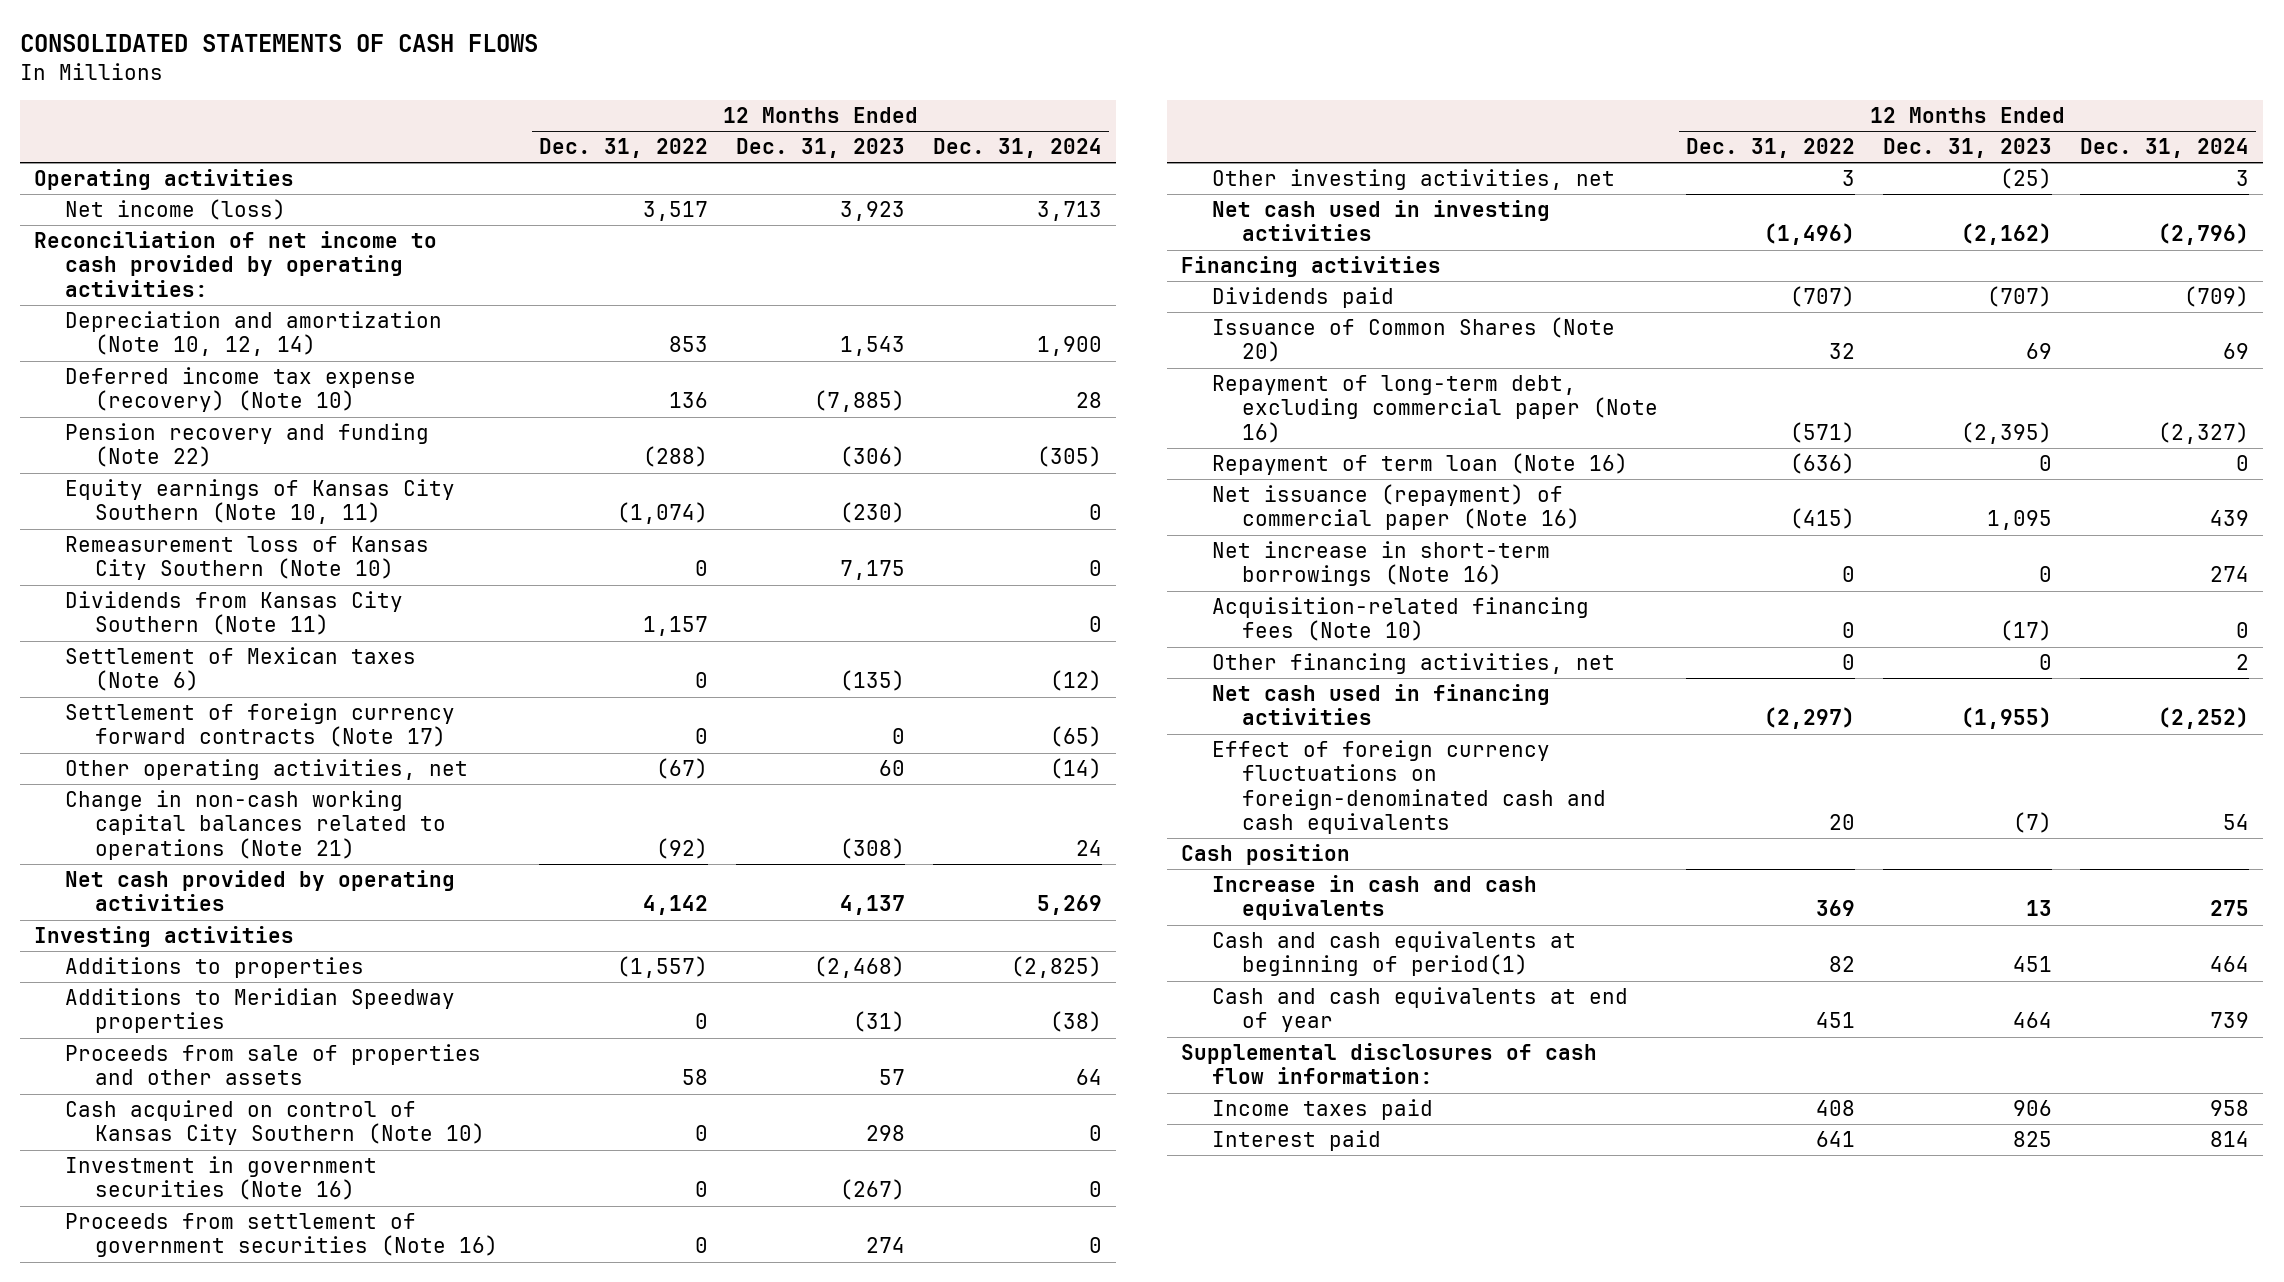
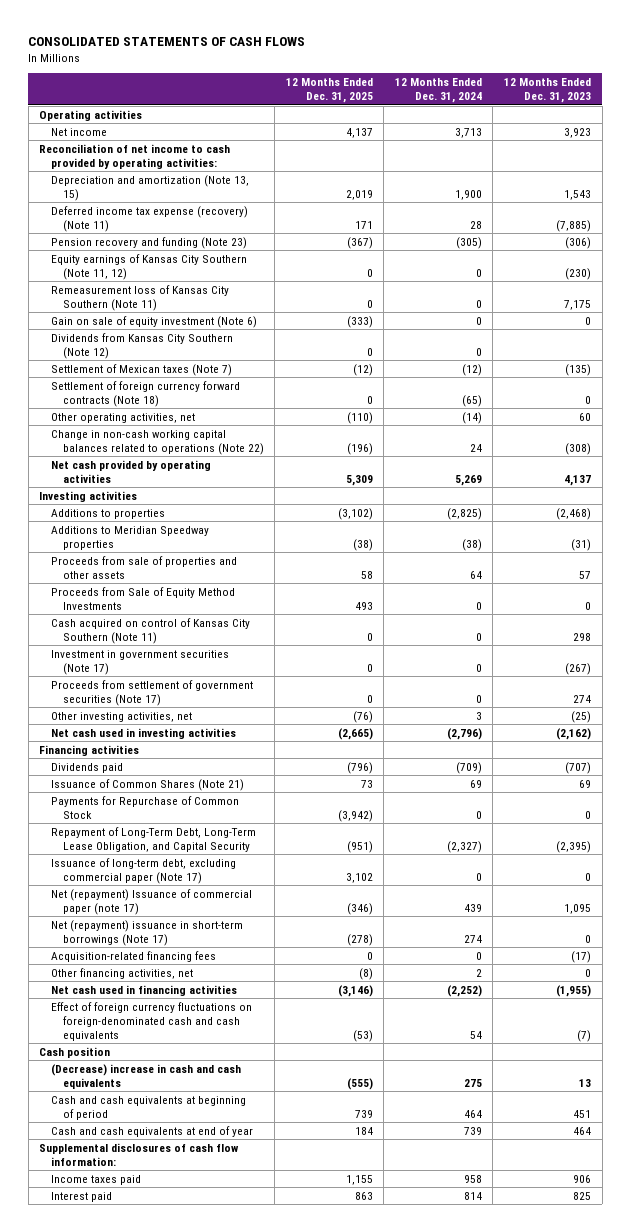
[539,138,709,159] Dec. 31, 2022 -> none
none -> [285,78,373,104] 12 Months Ended Dec. 31, 2025
[64,198,286,220] Net income (loss) -> [50,127,107,136] Net income
[64,310,442,357] Depreciation and amortization (Note 10, 12, 14) -> [50,174,249,201] Depreciation and amortization (Note 13, 15)
[64,366,416,413] Deferred income tax expense (recovery) (Note 10) -> [50,205,248,232] Deferred income tax expense (recovery) (Note 11)
[64,422,429,468] Pension recovery and funding (Note 22) -> [50,236,247,249] Pension recovery and funding (Note 23)
[64,478,455,525] Equity earnings of Kansas City Southern (Note 10, 11) -> [50,253,247,280] Equity earnings of Kansas City Southern (Note 11, 12)
[64,535,429,581] Remeasurement loss of Kansas City Southern (Note 10) -> [50,284,229,311] Remeasurement loss of Kansas City Southern (Note 11)
none -> [50,315,257,328] Gain on sale of equity investment (Note 6)
[64,590,403,636] Dividends from Kansas City Southern (Note 11) -> [50,332,233,359] Dividends from Kansas City Southern (Note 12)
[64,646,416,692] Settlement of Mexican taxes (Note 6) -> [50,363,232,376] Settlement of Mexican taxes (Note 7)
[64,702,455,748] Settlement of foreign currency forward contracts (Note 17) -> [50,380,240,407] Settlement of foreign currency forward contracts (Note 18)
[64,789,447,860] Change in non-cash working capital balances related to operations (Note 21) -> [50,429,264,455] Change in non-cash working capital balances related to operations (Note 22)
none -> [50,586,235,610] Proceeds from Sale of Equity Method Investments
[64,1099,486,1146] Cash acquired on control of Kansas City Southern (Note 10) -> [50,617,250,644] Cash acquired on control of Kansas City Southern (Note 11)
[64,1155,377,1201] Investment in government securities (Note 16) -> [50,649,229,675] Investment in government securities (Note 17)
[64,1212,499,1258] Proceeds from settlement of government securities (Note 16) -> [50,679,253,706] Proceeds from settlement of government securities (Note 17)
[1211,452,1628,475] Repayment of term loan (Note 16) -> none
[1211,316,1615,363] Issuance of Common Shares (Note 20) -> [50,778,244,791] Issuance of Common Shares (Note 21)
none -> [50,795,239,819] Payments for Repurchase of Common Stock
[1211,374,1659,443] Repayment of long-term debt, excluding commercial paper (Note 16) -> [50,826,256,852] Repayment of Long-Term Debt, Long-Term Lease Obligation, and Capital Security
none -> [50,857,236,884] Issuance of long-term debt, excluding commercial paper (Note 17)
[1211,483,1581,531] Net issuance (repayment) of commercial paper (Note 16) -> [50,888,252,915] Net (repayment) Issuance of commercial paper (note 17)
[1211,540,1550,587] Net increase in short-term borrowings (Note 16) -> [50,919,243,946] Net (repayment) issuance in short-term borrowings (Note 17)
[1211,596,1589,642] Acquisition-related financing fees (Note 10) -> [50,950,216,962] Acquisition-related financing fees
[1211,874,1537,921] Increase in cash and cash equivalents -> [50,1063,241,1089] (Decrease) increase in cash and cash equivalents
[1211,930,1576,977] Cash and cash equivalents at beginning of period(1) -> [50,1095,246,1120] Cash and cash equivalents at beginning of period

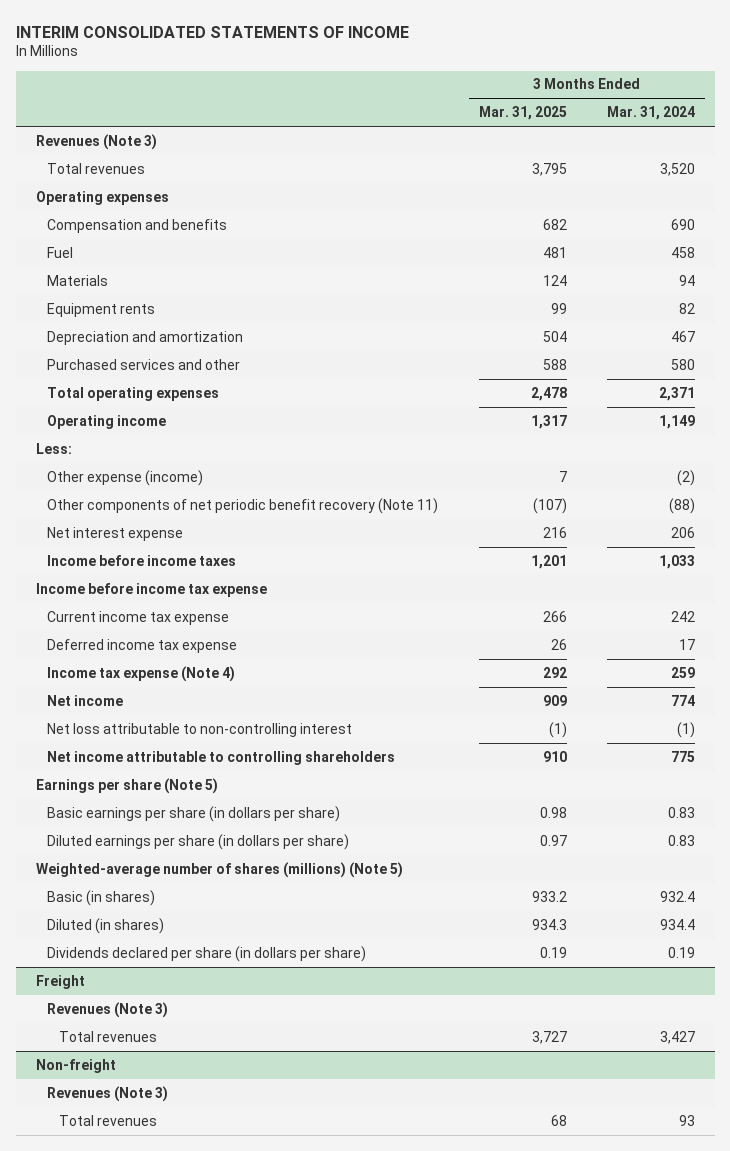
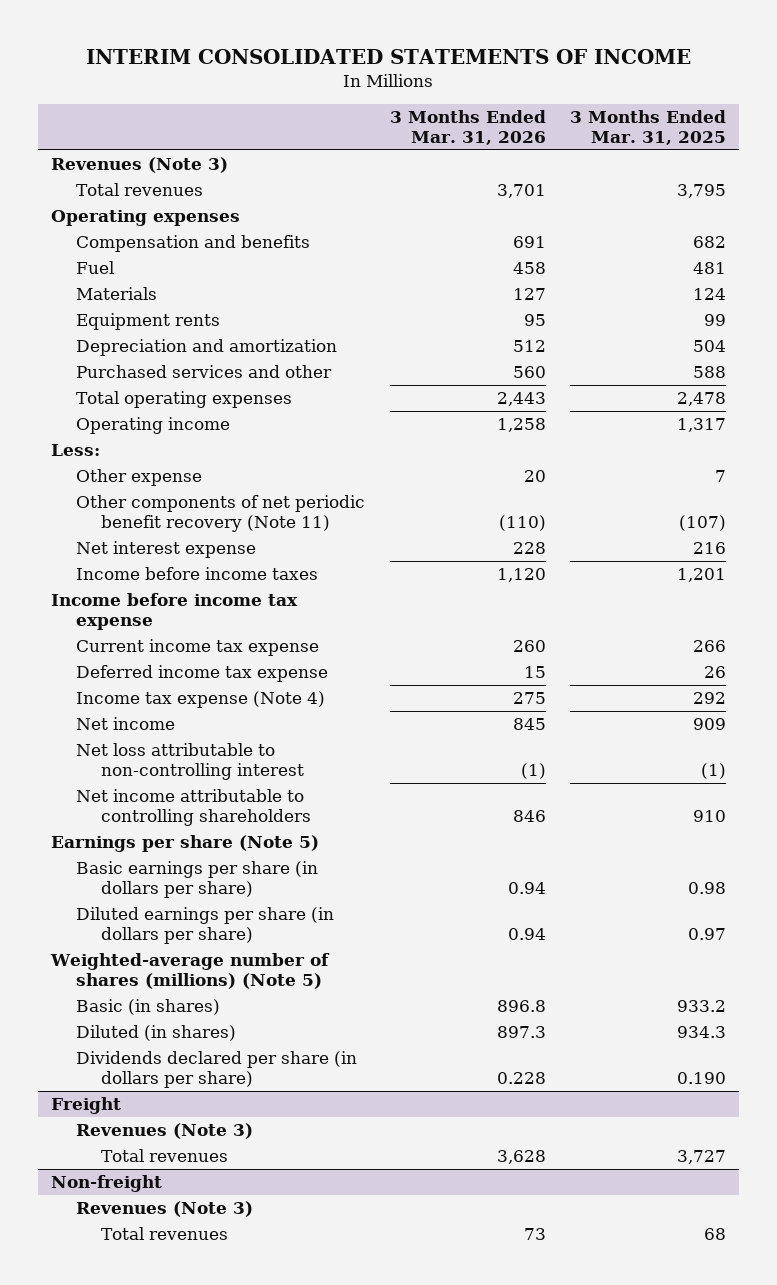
[606,106,695,121] Mar. 31, 2024 -> none
none -> [389,110,546,145] 3 Months Ended Mar. 31, 2026
[47,469,204,486] Other expense (income) -> [75,469,202,487] Other expense
[539,946,567,958] 0.19 -> [677,1072,727,1085] 0.190

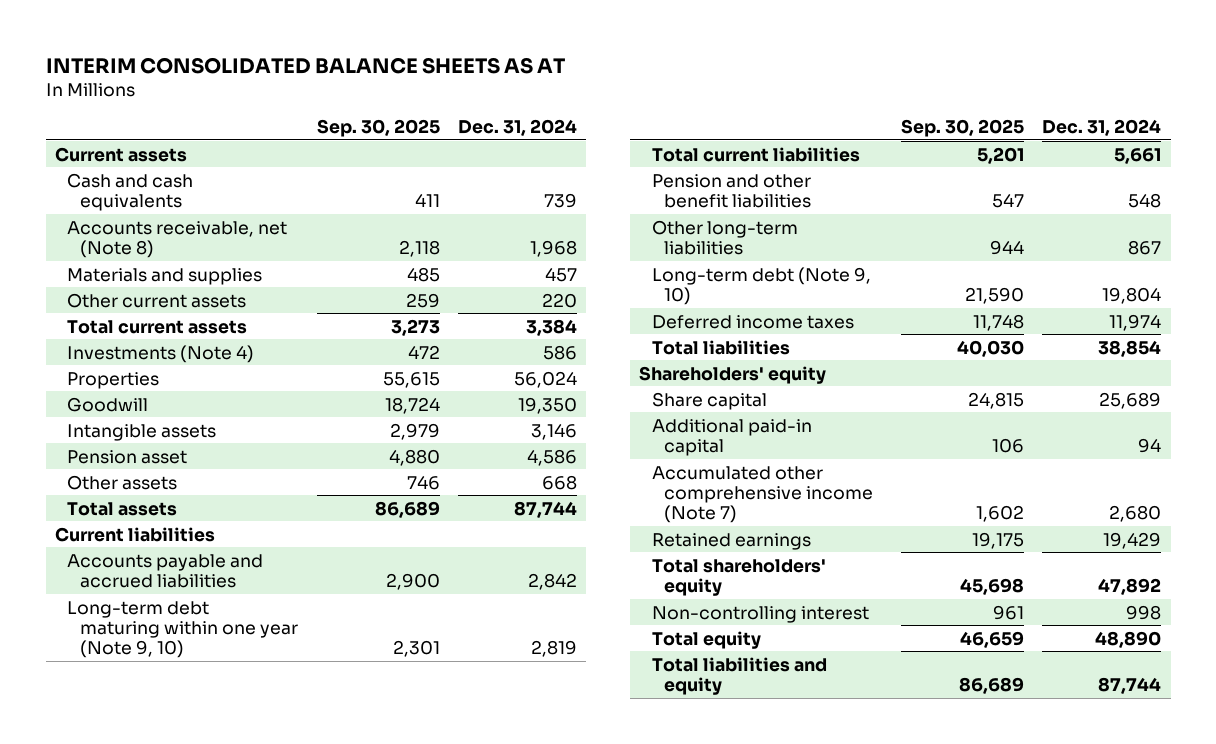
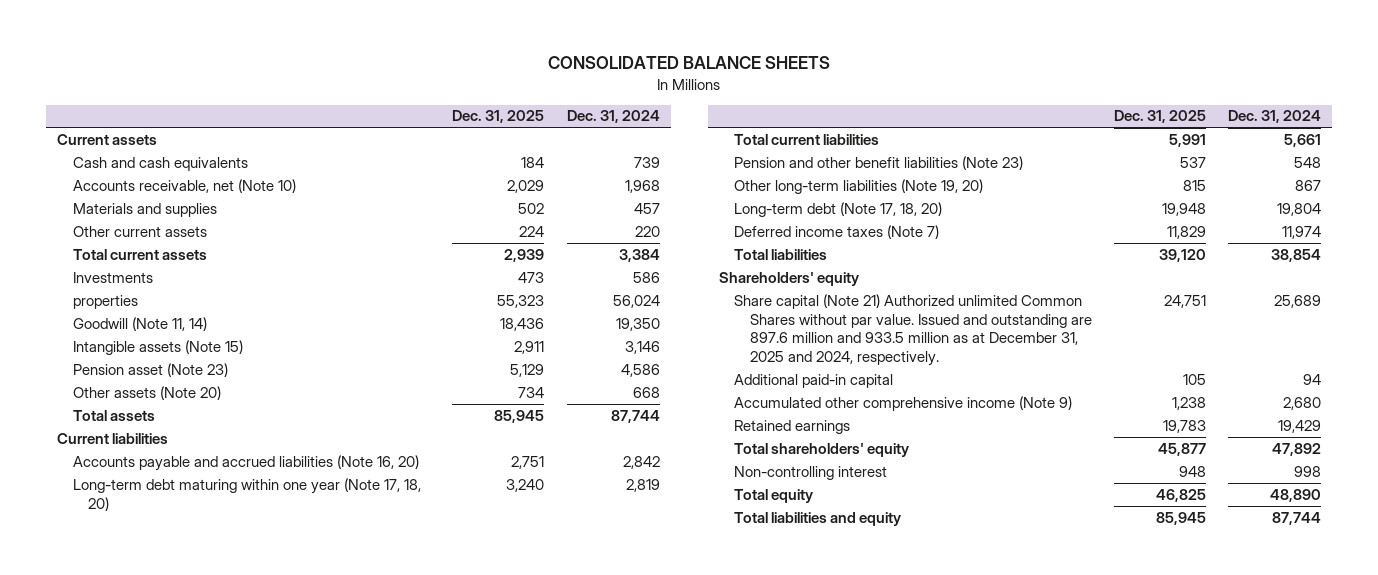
[45,56,565,74] INTERIM CONSOLIDATED BALANCE SHEETS AS AT -> [548,56,831,70] CONSOLIDATED BALANCE SHEETS
[316,118,440,137] Sep. 30, 2025 -> none
none -> [452,110,545,124] Dec. 31, 2025
[67,220,288,258] Accounts receivable, net (Note 8) -> [72,178,296,193] Accounts receivable, net (Note 10)
[67,344,255,363] Investments (Note 4) -> [72,271,153,283] Investments
[67,371,160,389] Properties -> [72,294,138,309] properties
[67,396,149,412] Goodwill -> [72,316,207,331] Goodwill (Note 11, 14)
[67,423,217,441] Intangible assets -> [72,339,243,355] Intangible assets (Note 15)
[67,449,188,464] Pension asset -> [72,362,228,377] Pension asset (Note 23)
[67,474,178,490] Other assets -> [72,385,221,400] Other assets (Note 20)
[67,553,264,588] Accounts payable and accrued liabilities -> [72,454,419,471] Accounts payable and accrued liabilities (Note 16, 20)
[67,600,298,659] Long-term debt maturing within one year (Note 9, 10) -> [72,477,421,511] Long-term debt maturing within one year (Note 17, 18, 20)
[651,173,812,208] Pension and other benefit liabilities -> [734,155,1024,170] Pension and other benefit liabilities (Note 23)
[651,219,798,255] Other long-term liabilities -> [734,178,984,194] Other long-term liabilities (Note 19, 20)
[651,266,871,305] Long-term debt (Note 9, 10) -> [734,201,943,217] Long-term debt (Note 17, 18, 20)
[651,314,854,329] Deferred income taxes -> [734,224,940,239] Deferred income taxes (Note 7)
[651,391,767,410] Share capital -> [734,293,1092,366] Share capital (Note 21) Authorized unlimited Common Shares without par value. Issued and outstanding are 897.6 million and 933.5 million as at December 31, 2025 and 2024, respectively.
[651,465,874,524] Accumulated other comprehensive income (Note 7) -> [734,395,1073,411] Accumulated other comprehensive income (Note 9)

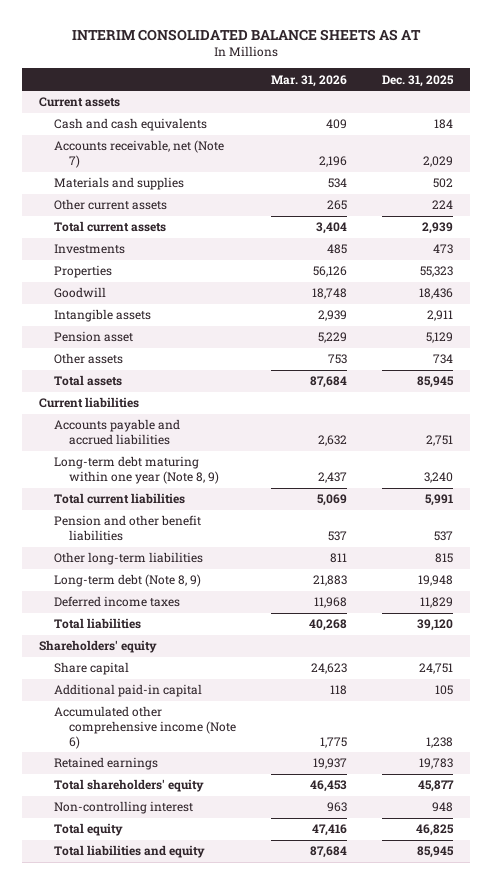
[548,56,831,70] CONSOLIDATED BALANCE SHEETS -> [71,29,421,42] INTERIM CONSOLIDATED BALANCE SHEETS AS AT
[566,110,660,124] Dec. 31, 2024 -> none
none -> [271,74,348,87] Mar. 31, 2026
[72,178,296,193] Accounts receivable, net (Note 10) -> [54,140,225,168] Accounts receivable, net (Note 7)
[72,294,138,309] properties -> [54,265,113,279] Properties
[72,316,207,331] Goodwill (Note 11, 14) -> [54,287,107,299] Goodwill
[72,339,243,355] Intangible assets (Note 15) -> [54,309,152,323] Intangible assets
[72,362,228,377] Pension asset (Note 23) -> [54,331,134,343] Pension asset
[72,385,221,400] Other assets (Note 20) -> [54,353,124,365] Other assets
[72,454,419,471] Accounts payable and accrued liabilities (Note 16, 20) -> [54,419,181,445] Accounts payable and accrued liabilities
[72,477,421,511] Long-term debt maturing within one year (Note 17, 18, 20) -> [54,456,220,484] Long-term debt maturing within one year (Note 8, 9)
[734,155,1024,170] Pension and other benefit liabilities (Note 23) -> [54,515,202,541] Pension and other benefit liabilities
[734,178,984,194] Other long-term liabilities (Note 19, 20) -> [54,552,204,566] Other long-term liabilities
[734,201,943,217] Long-term debt (Note 17, 18, 20) -> [54,574,202,588] Long-term debt (Note 8, 9)
[734,224,940,239] Deferred income taxes (Note 7) -> [54,596,181,608] Deferred income taxes
[734,293,1092,366] Share capital (Note 21) Authorized unlimited Common Shares without par value. Issued and outstanding are 897.6 million and 933.5 million as at December 31, 2025 and 2024, respectively. -> [54,662,130,676] Share capital
[734,395,1073,411] Accumulated other comprehensive income (Note 9) -> [54,706,237,749] Accumulated other comprehensive income (Note 6)

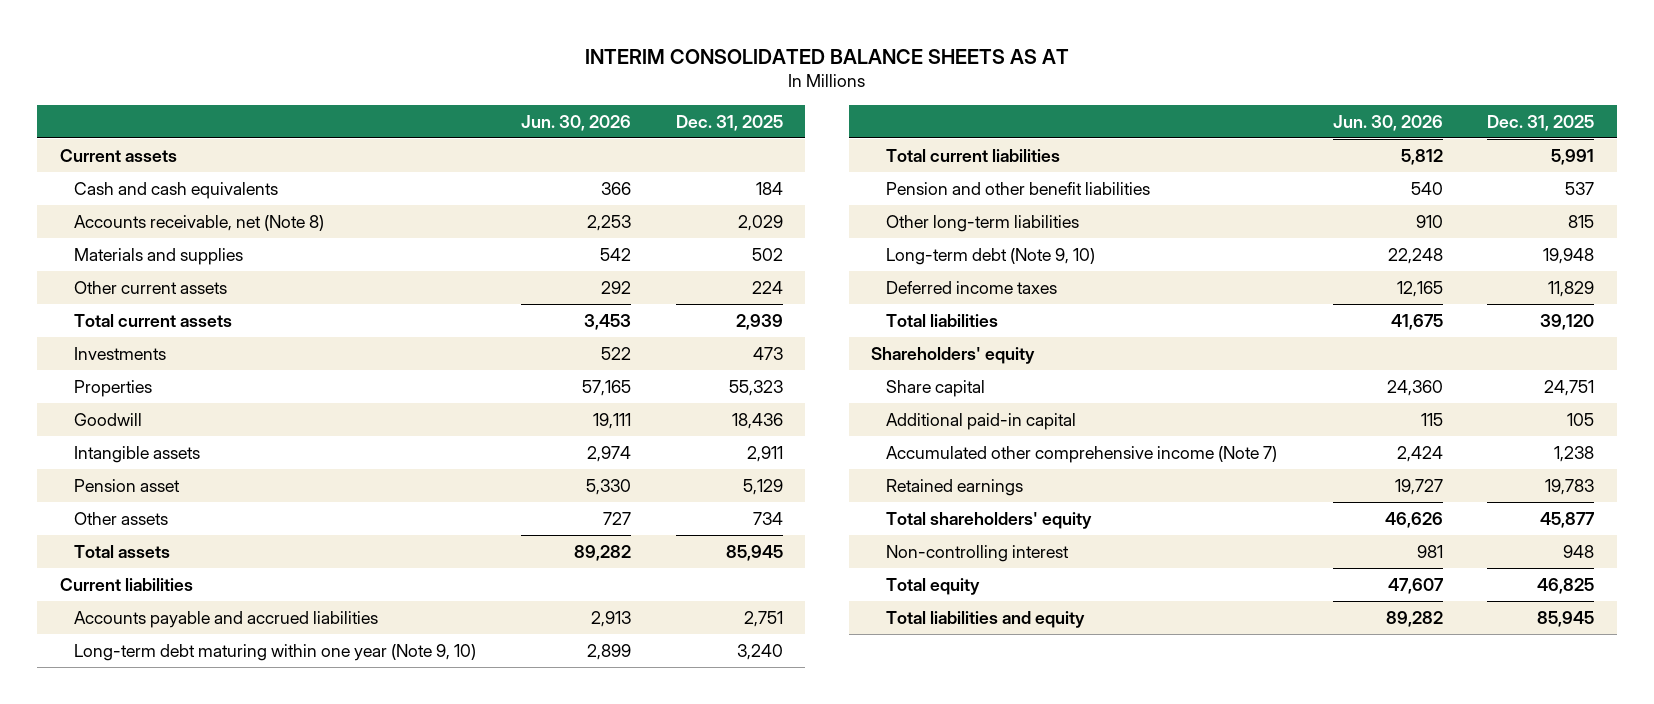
[271,74,348,87] Mar. 31, 2026 -> none
none -> [520,114,631,131] Jun. 30, 2026
[54,140,225,168] Accounts receivable, net (Note 7) -> [74,214,325,231] Accounts receivable, net (Note 8)
[54,456,220,484] Long-term debt maturing within one year (Note 8, 9) -> [74,643,477,661] Long-term debt maturing within one year (Note 9, 10)
[54,574,202,588] Long-term debt (Note 8, 9) -> [885,247,1095,265] Long-term debt (Note 9, 10)
[54,706,237,749] Accumulated other comprehensive income (Note 6) -> [885,445,1277,463] Accumulated other comprehensive income (Note 7)

